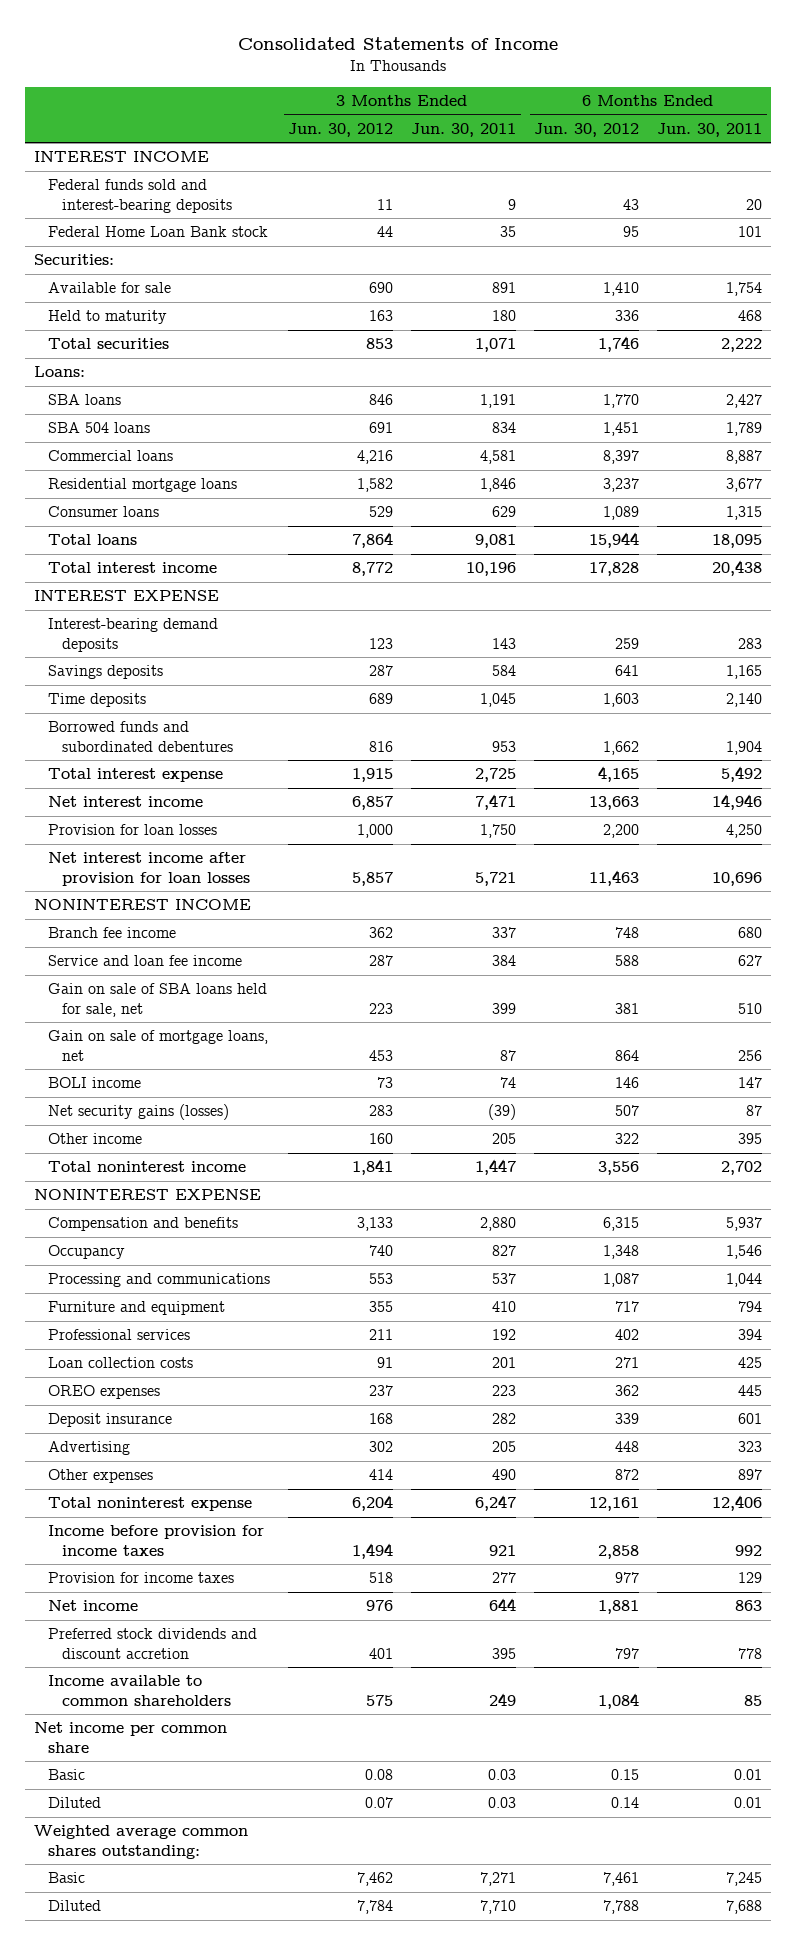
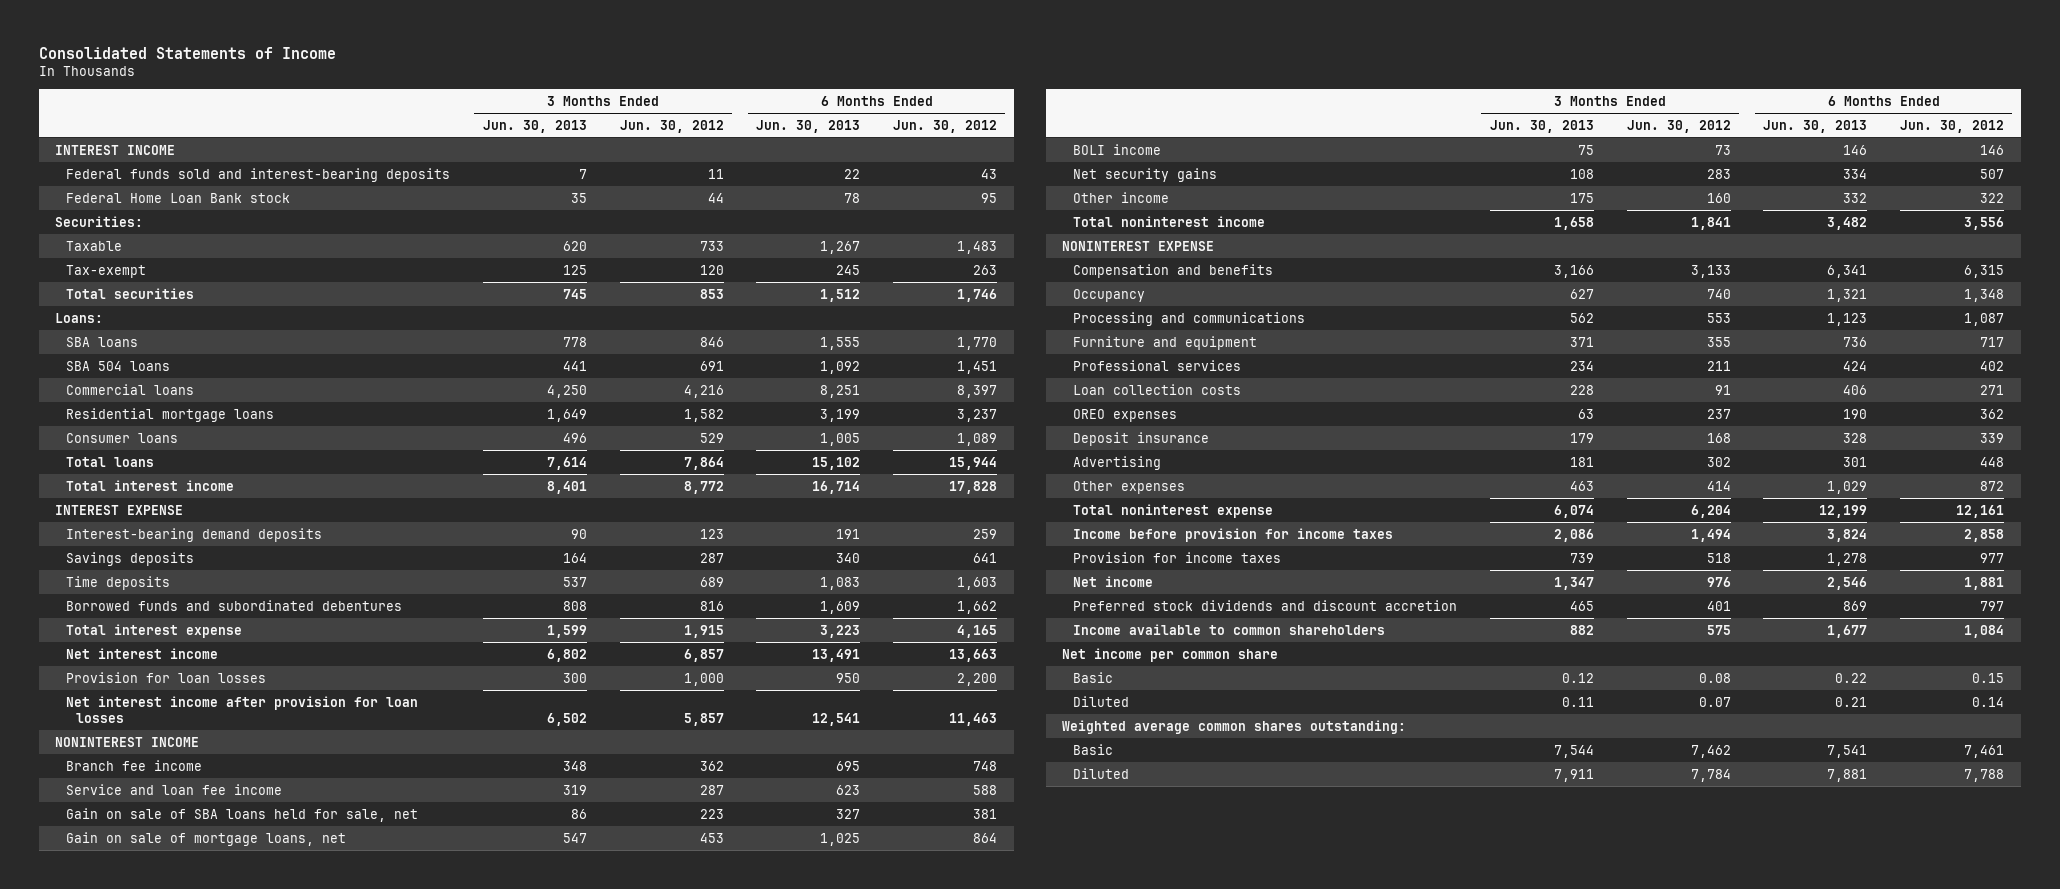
[411,122,517,137] Jun. 30, 2011 -> none
[657,122,763,137] Jun. 30, 2011 -> none
none -> [482,119,587,133] Jun. 30, 2013
none -> [756,119,861,133] Jun. 30, 2013
[48,282,172,294] Available for sale -> none
[48,310,168,325] Held to maturity -> none
none -> [65,240,122,251] Taxable
none -> [65,264,146,278] Tax-exempt
[48,1104,230,1121] Net security gains (losses) -> [1072,167,1217,182] Net security gains

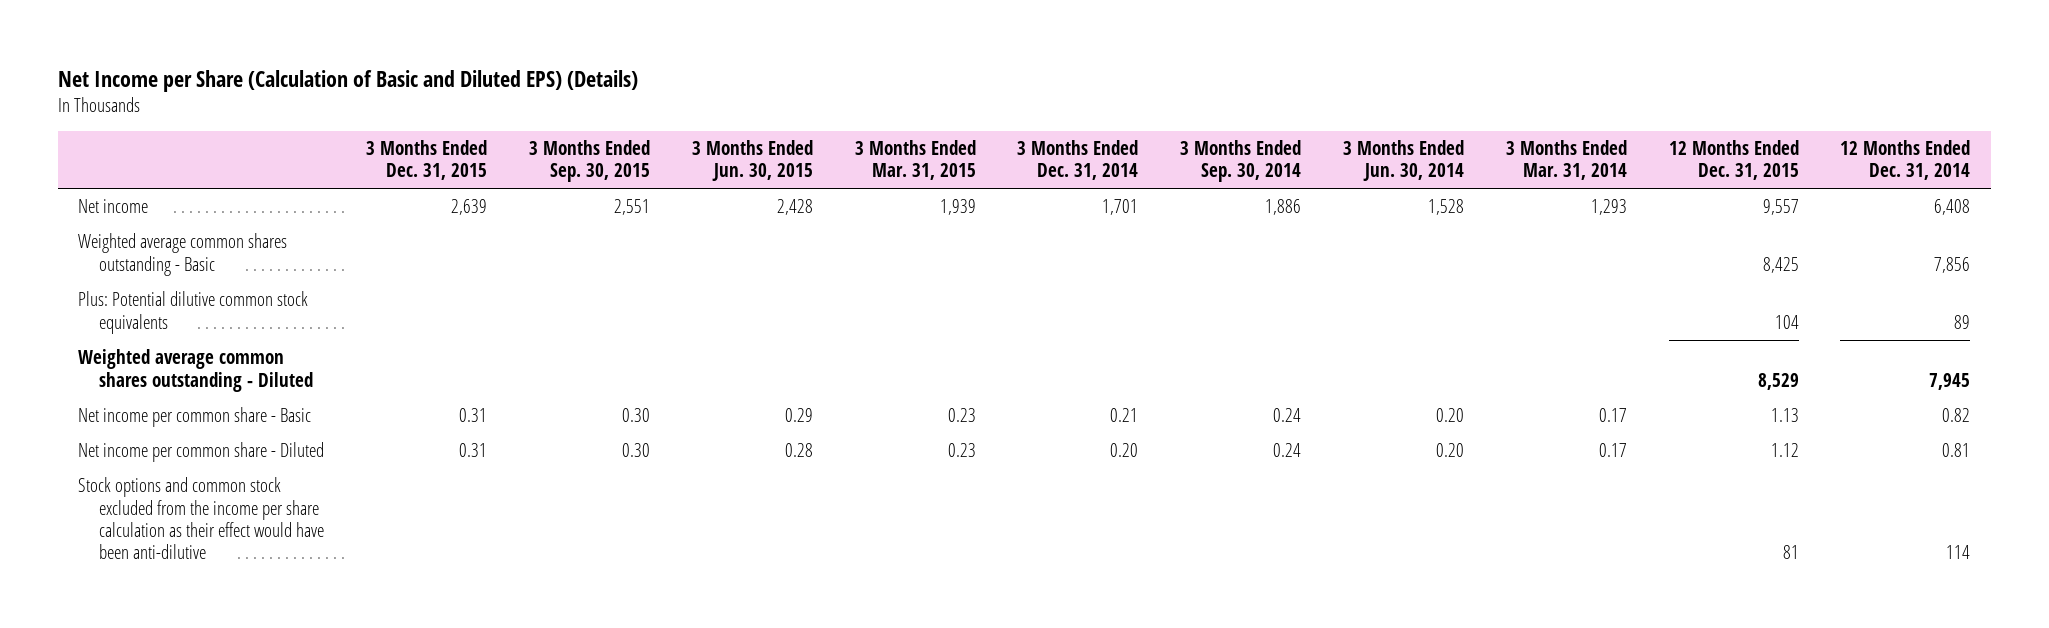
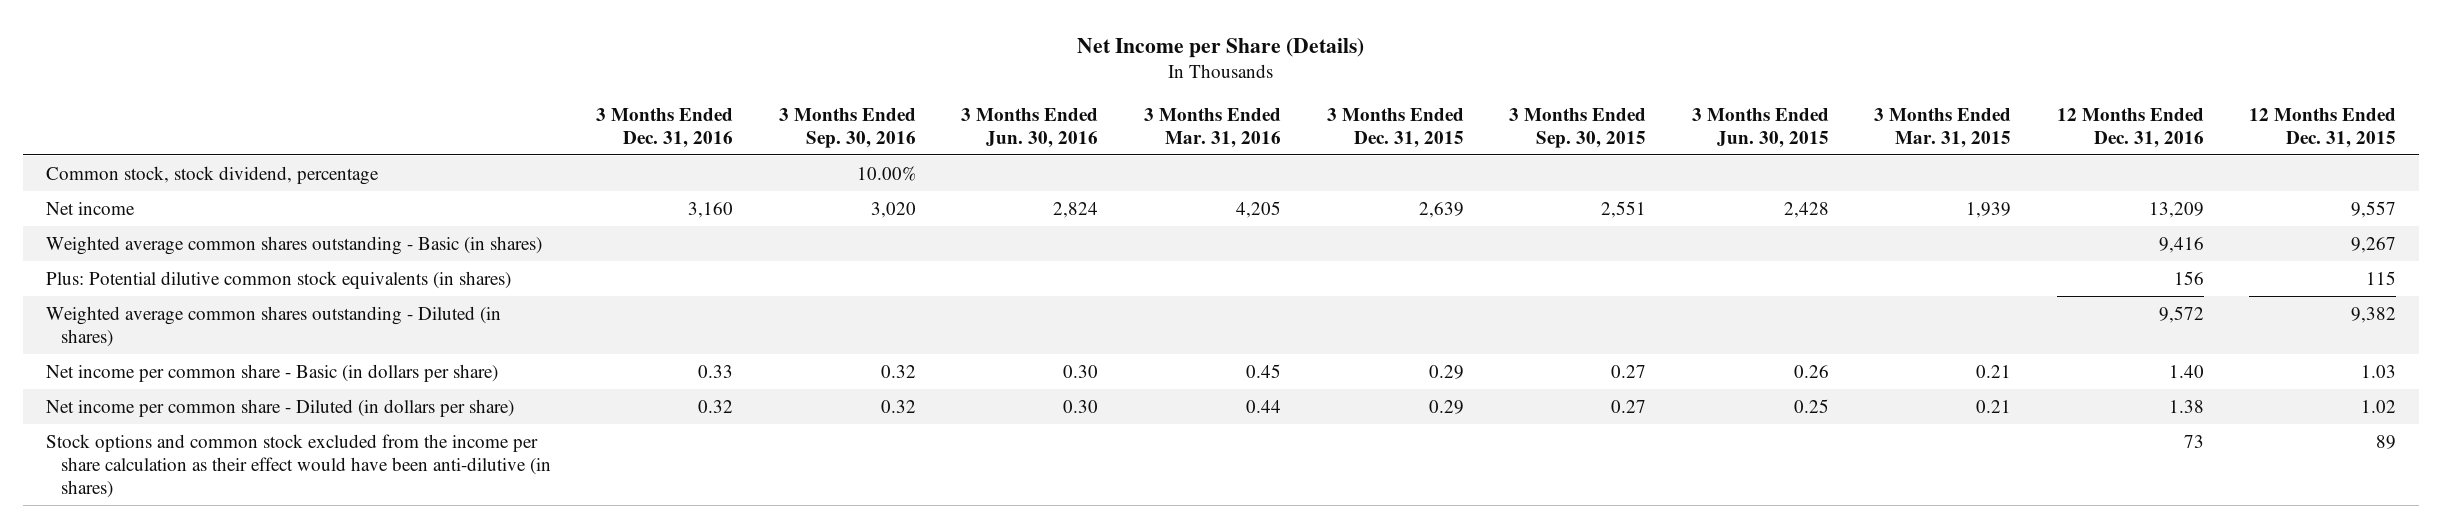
[57,69,638,92] Net Income per Share (Calculation of Basic and Diluted EPS) (Details) -> [1077,37,1365,58] Net Income per Share (Details)
[1017,140,1139,181] 3 Months Ended Dec. 31, 2014 -> none
[1180,140,1302,183] 3 Months Ended Sep. 30, 2014 -> none
[1343,140,1465,182] 3 Months Ended Jun. 30, 2014 -> none
[1505,140,1627,181] 3 Months Ended Mar. 31, 2014 -> none
[1840,140,1971,181] 12 Months Ended Dec. 31, 2014 -> none
none -> [596,107,734,148] 3 Months Ended Dec. 31, 2016
none -> [778,107,916,148] 3 Months Ended Sep. 30, 2016
none -> [961,107,1099,148] 3 Months Ended Jun. 30, 2016
none -> [1143,107,1281,148] 3 Months Ended Mar. 31, 2016
none -> [2056,107,2204,148] 12 Months Ended Dec. 31, 2016
none -> [46,165,380,185] Common stock, stock dividend, percentage
[78,233,288,276] Weighted average common shares outstanding - Basic -> [46,235,543,255] Weighted average common shares outstanding - Basic (in shares)
[1762,256,1799,273] 8,425 -> [2351,236,2397,253] 9,267
[78,291,309,334] Plus: Potential dilutive common stock equivalents -> [46,270,512,289] Plus: Potential dilutive common stock equivalents (in shares)
[1774,314,1799,329] 104 -> [2366,270,2397,285] 115
[78,349,314,392] Weighted average common shares outstanding - Diluted -> [46,305,502,347] Weighted average common shares outstanding - Diluted (in shares)
[1757,372,1799,390] 8,529 -> [2351,306,2397,323] 9,382
[78,407,312,428] Net income per common share - Basic -> [46,363,499,382] Net income per common share - Basic (in dollars per share)
[459,408,488,423] 0.31 -> [1428,364,1464,379] 0.29
[622,408,651,423] 0.30 -> [1611,364,1647,378] 0.27
[784,408,813,423] 0.29 -> [1793,364,1829,378] 0.26
[947,408,976,423] 0.23 -> [1976,364,2012,378] 0.21
[1770,408,1799,423] 1.13 -> [2361,364,2397,378] 1.03
[78,442,325,463] Net income per common share - Diluted -> [46,398,515,417] Net income per common share - Diluted (in dollars per share)
[459,443,488,458] 0.31 -> [1428,399,1464,414] 0.29
[622,443,651,458] 0.30 -> [1611,399,1647,413] 0.27
[784,443,813,458] 0.28 -> [1793,398,1829,413] 0.25
[947,443,976,458] 0.23 -> [1976,399,2012,413] 0.21
[1770,443,1799,458] 1.12 -> [2361,399,2397,413] 1.02
[78,477,325,559] Stock options and common stock excluded from the income per share calculation as their effect would have been anti-dilutive -> [46,433,551,498] Stock options and common stock excluded from the income per share calculation as their effect would have been anti-dilutive (in shares)
[1782,544,1799,559] 81 -> [2376,434,2397,449] 89

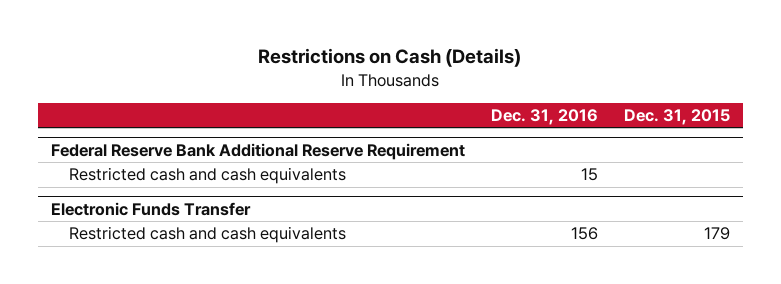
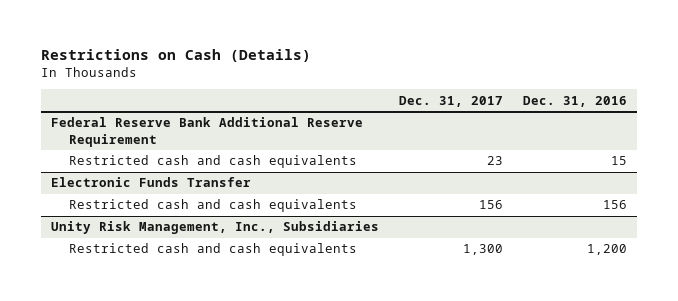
[624,108,731,125] Dec. 31, 2015 -> none
none -> [399,95,504,107] Dec. 31, 2017
none -> [50,221,379,235] Unity Risk Management, Inc., Subsidiaries
none -> [69,243,358,257] Restricted cash and cash equivalents

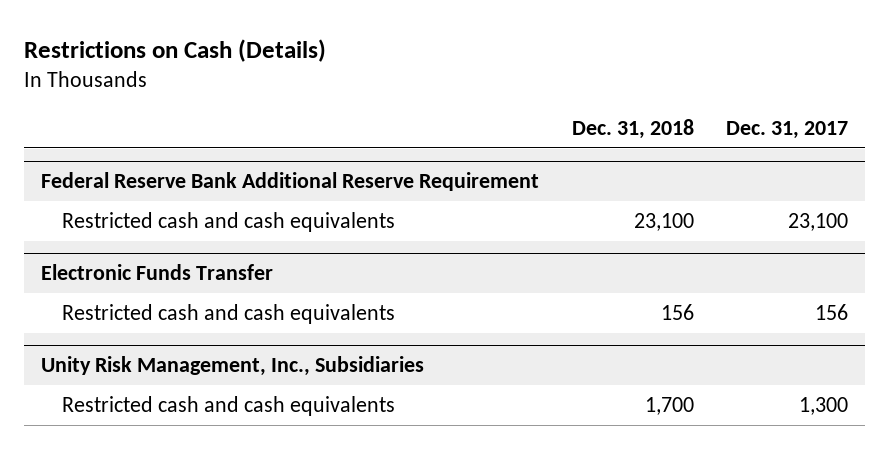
[523,95,628,107] Dec. 31, 2016 -> none
none -> [571,118,694,139] Dec. 31, 2018
[487,156,504,166] 23 -> [788,212,849,231] 23,100

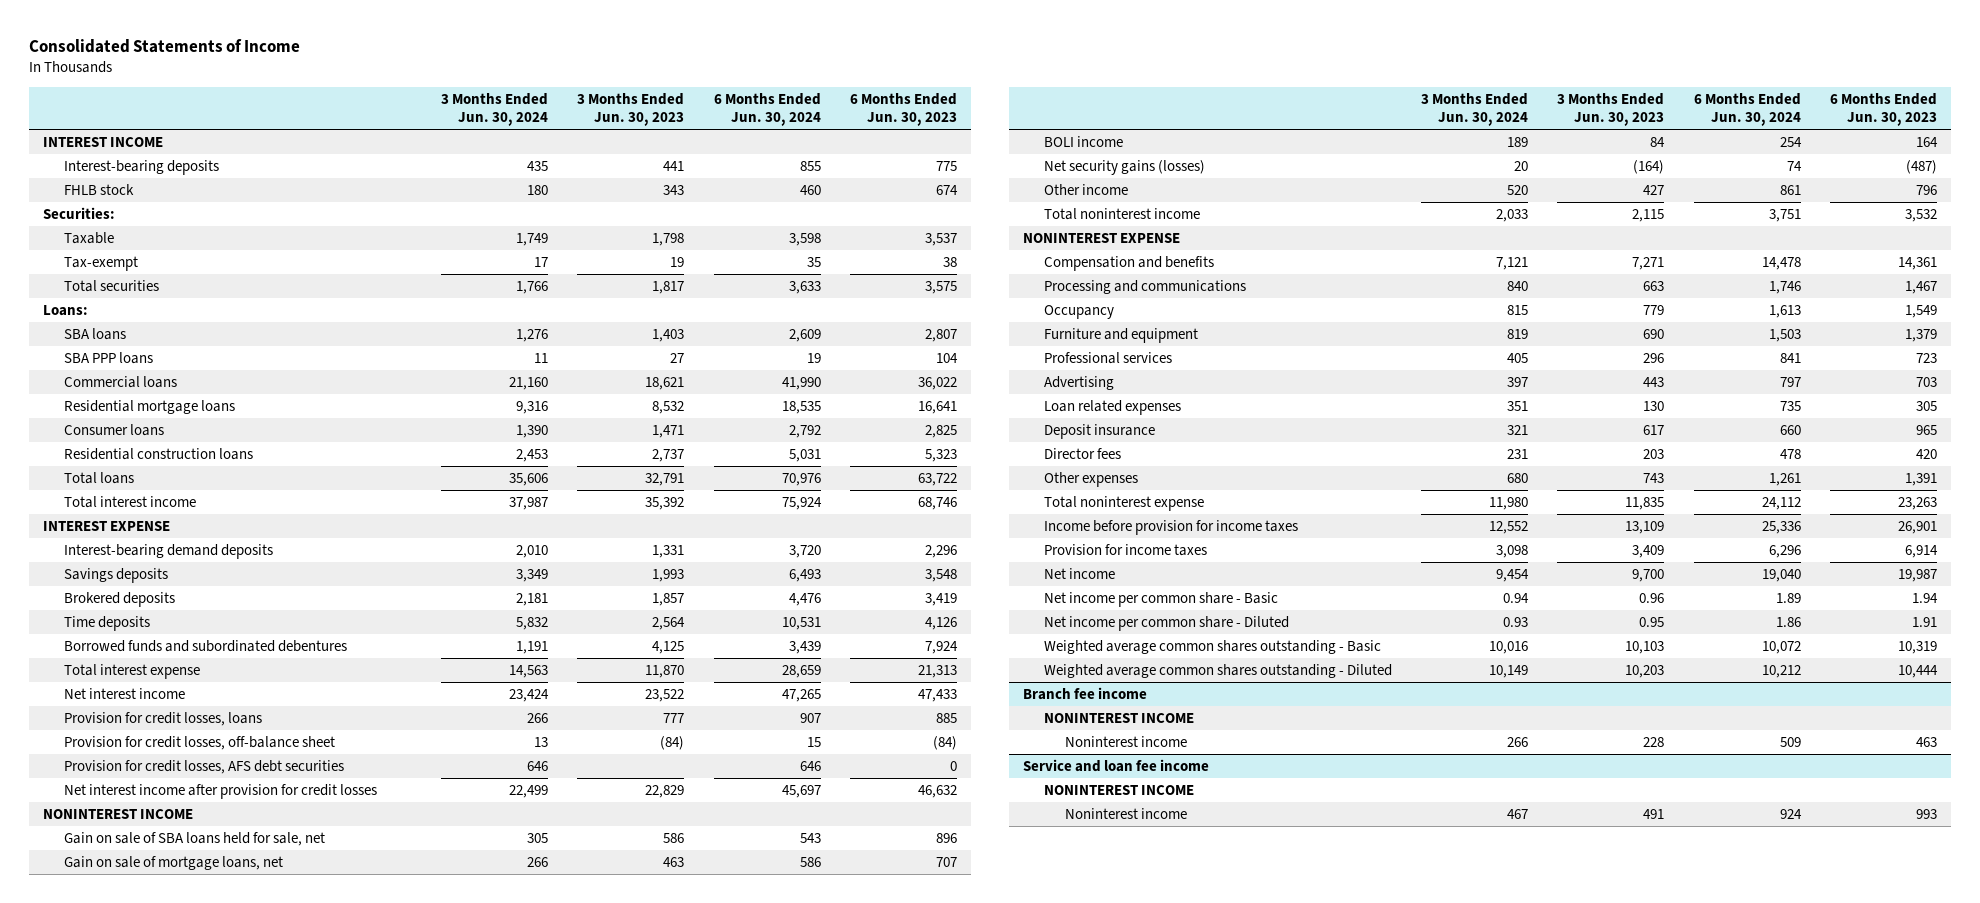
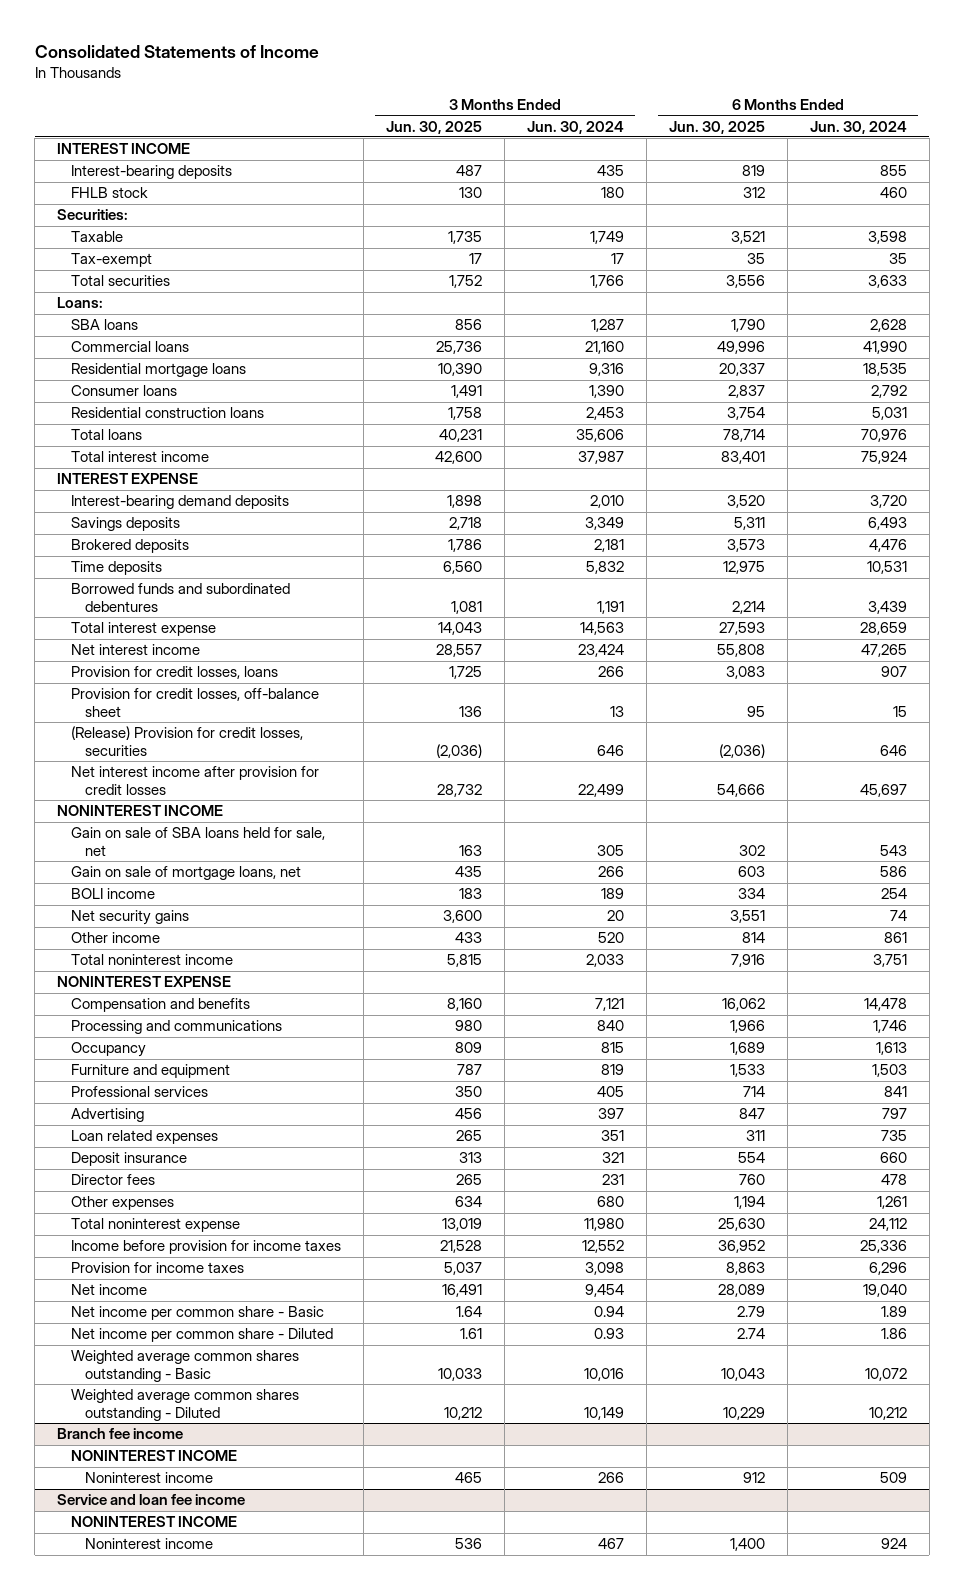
[577,92,685,127] 3 Months Ended Jun. 30, 2023 -> none
[849,92,957,127] 6 Months Ended Jun. 30, 2023 -> none
none -> [385,120,482,134] Jun. 30, 2025
none -> [668,120,765,134] Jun. 30, 2025
[63,351,153,364] SBA PPP loans -> none
[516,328,549,342] 1,276 -> [590,319,624,333] 1,287
[788,328,821,342] 2,609 -> [869,319,907,333] 2,628
[63,759,344,774] Provision for credit losses, AFS debt securities -> [71,726,304,757] (Release) Provision for credit losses, securities
[1043,159,1205,175] Net security gains (losses) -> [71,910,190,926] Net security gains

